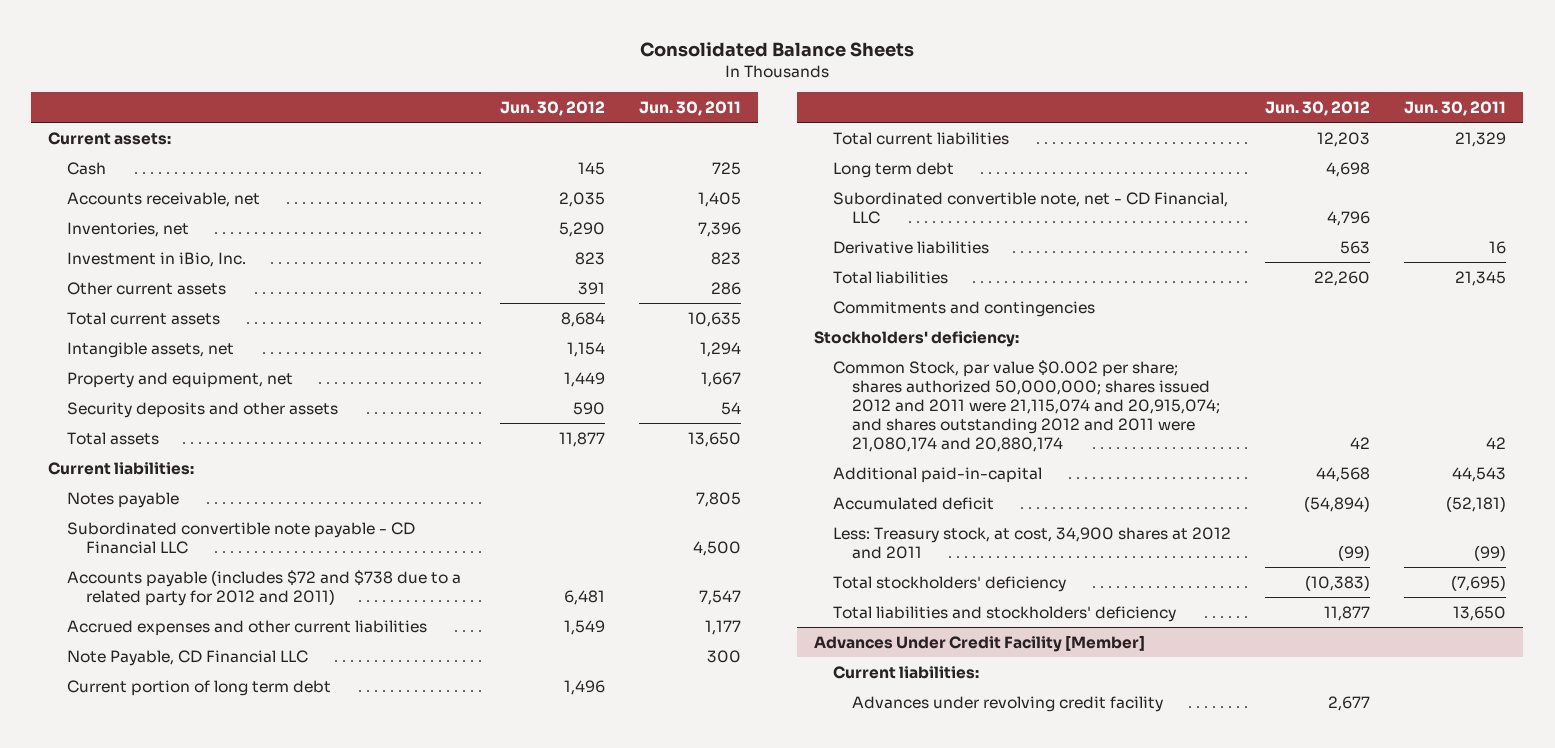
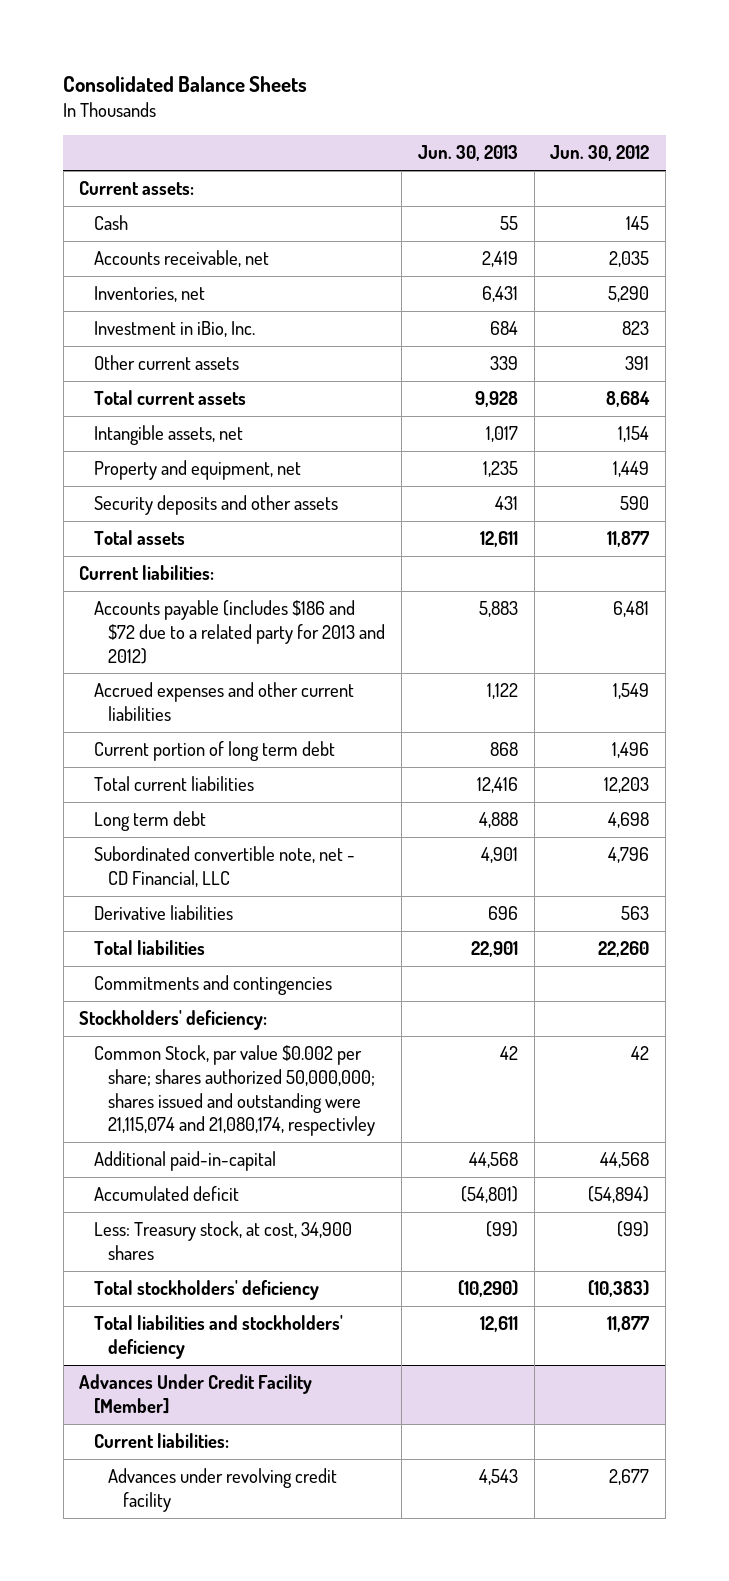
[638,101,741,117] Jun. 30, 2011 -> none
none -> [417,145,518,162] Jun. 30, 2013
[67,491,180,508] Notes payable -> none
[67,521,416,554] Subordinated convertible note payable - CD Financial LLC -> none
[67,569,462,606] Accounts payable (includes $72 and $738 due to a related party for 2012 and 2011) -> [93,600,386,664] Accounts payable (includes $186 and $72 due to a related party for 2013 and 2012)
[67,649,309,666] Note Payable, CD Financial LLC -> none
[833,359,1221,452] Common Stock, par value $0.002 per share; shares authorized 50,000,000; shares issued 2012 and 2011 were 21,115,074 and 20,915,074; and shares outstanding 2012 and 2011 were 21,080,174 and 20,880,174 -> [93,1045,376,1137] Common Stock, par value $0.002 per share; shares authorized 50,000,000; shares issued and outstanding were 21,115,074 and 21,080,174, respectivley
[833,526,1232,559] Less: Treasury stock, at cost, 34,900 shares at 2012 and 2011 -> [93,1221,352,1260] Less: Treasury stock, at cost, 34,900 shares

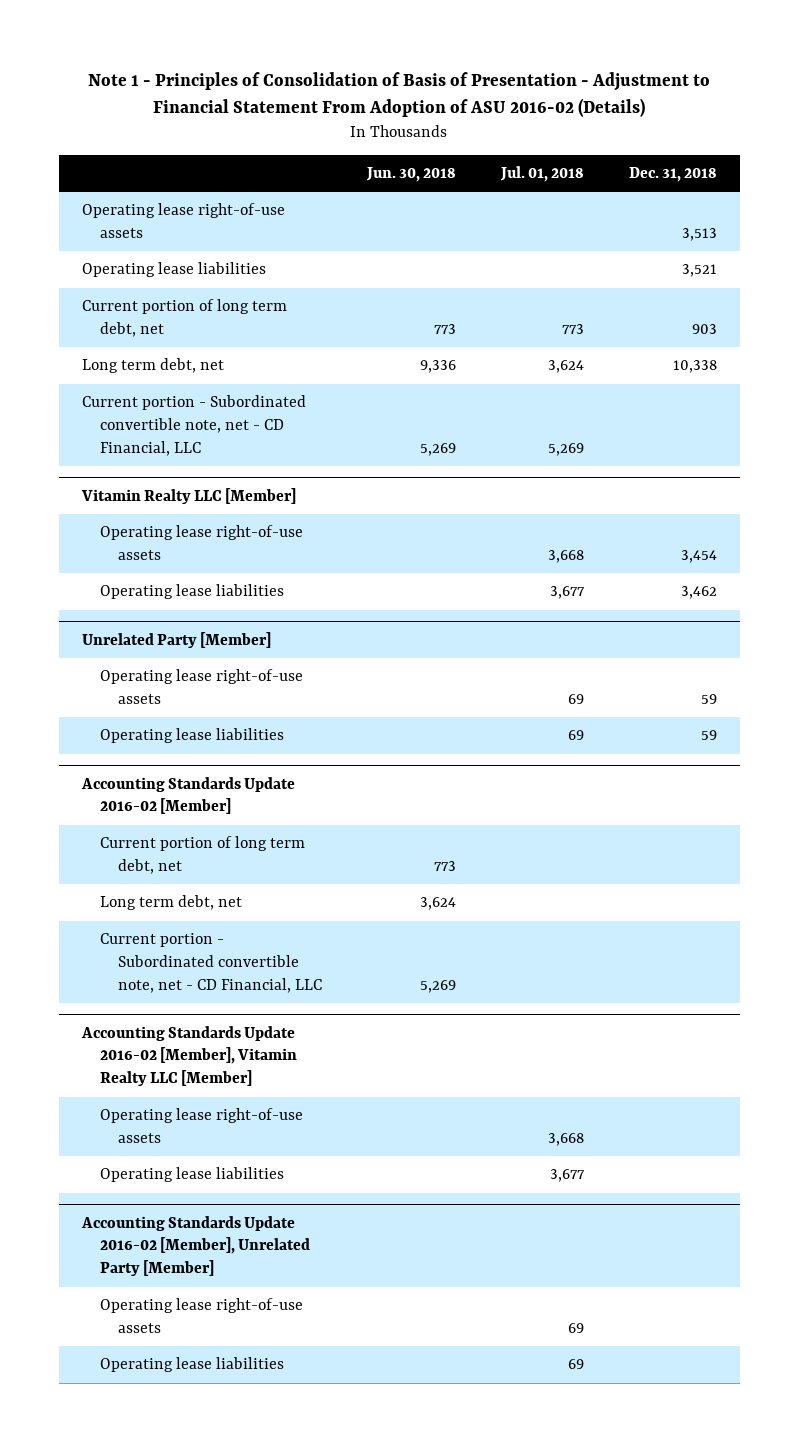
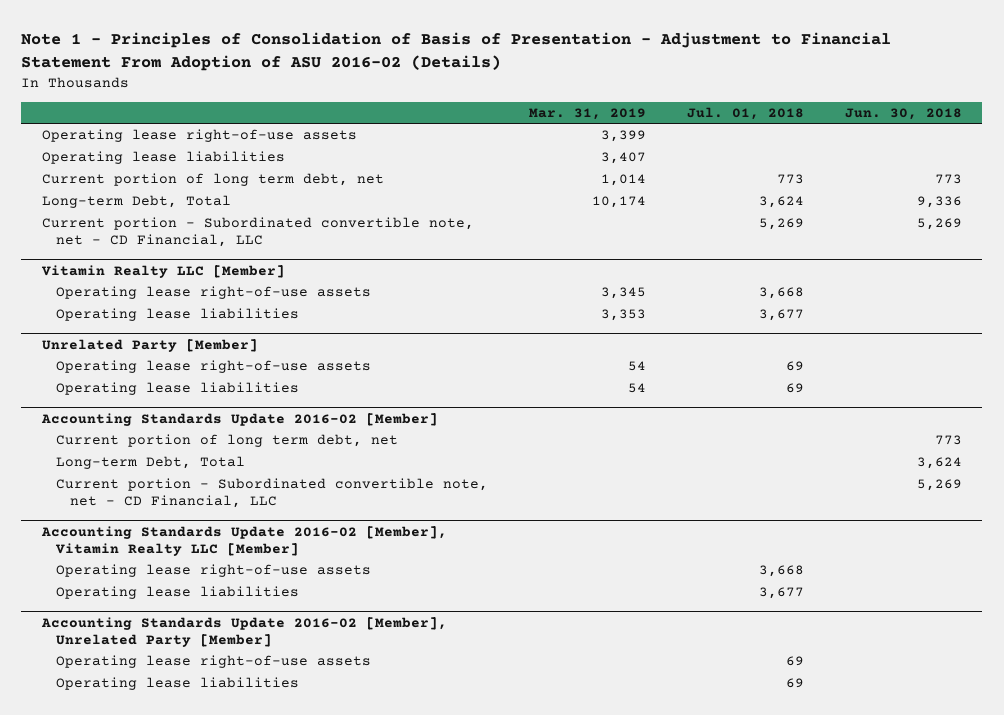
[629,166,718,182] Dec. 31, 2018 -> none
none -> [528,107,646,120] Mar. 31, 2019
[81,358,224,374] Long term debt, net -> [41,195,231,209] Long-term Debt, Total
[99,895,242,911] Long term debt, net -> [55,456,245,470] Long-term Debt, Total

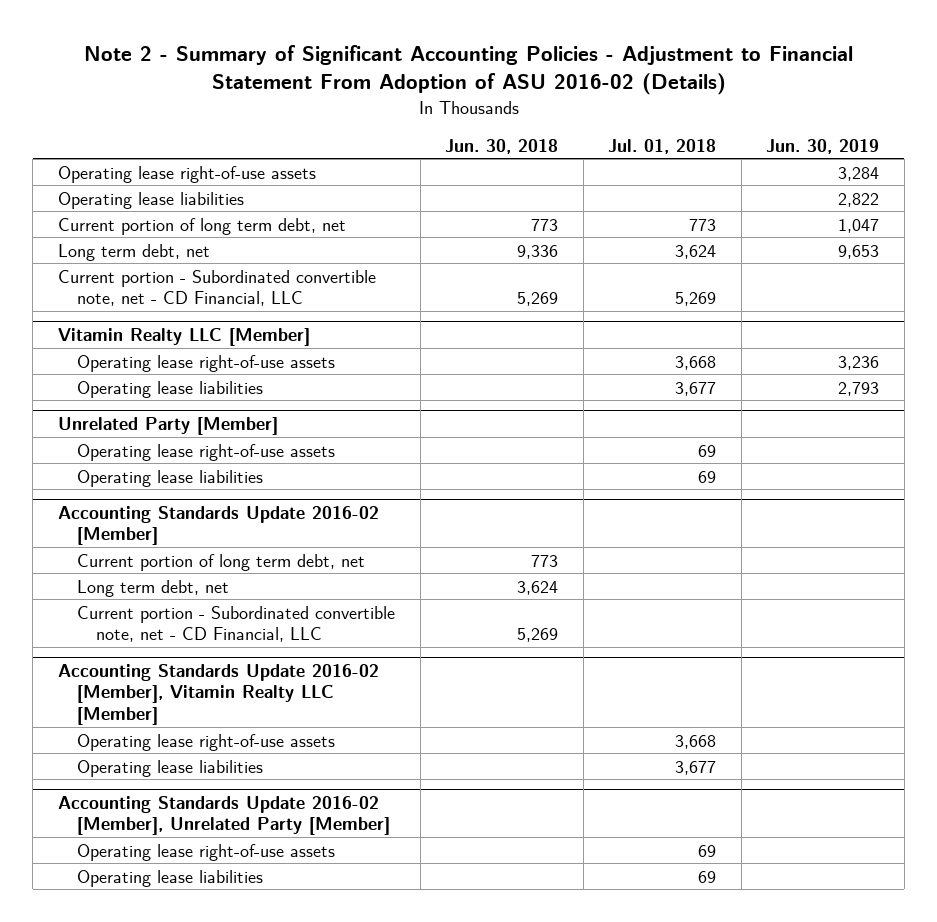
[21,32,892,72] Note 1 - Principles of Consolidation of Basis of Presentation - Adjustment to Financial Statement From Adoption of ASU 2016-02 (Details) -> [83,45,853,96] Note 2 - Summary of Significant Accounting Policies - Adjustment to Financial Statement From Adoption of ASU 2016-02 (Details)
[528,107,646,120] Mar. 31, 2019 -> none
none -> [766,138,880,154] Jun. 30, 2019
[41,195,231,209] Long-term Debt, Total -> [57,243,210,261] Long term debt, net
[55,456,245,470] Long-term Debt, Total -> [77,579,230,597] Long term debt, net

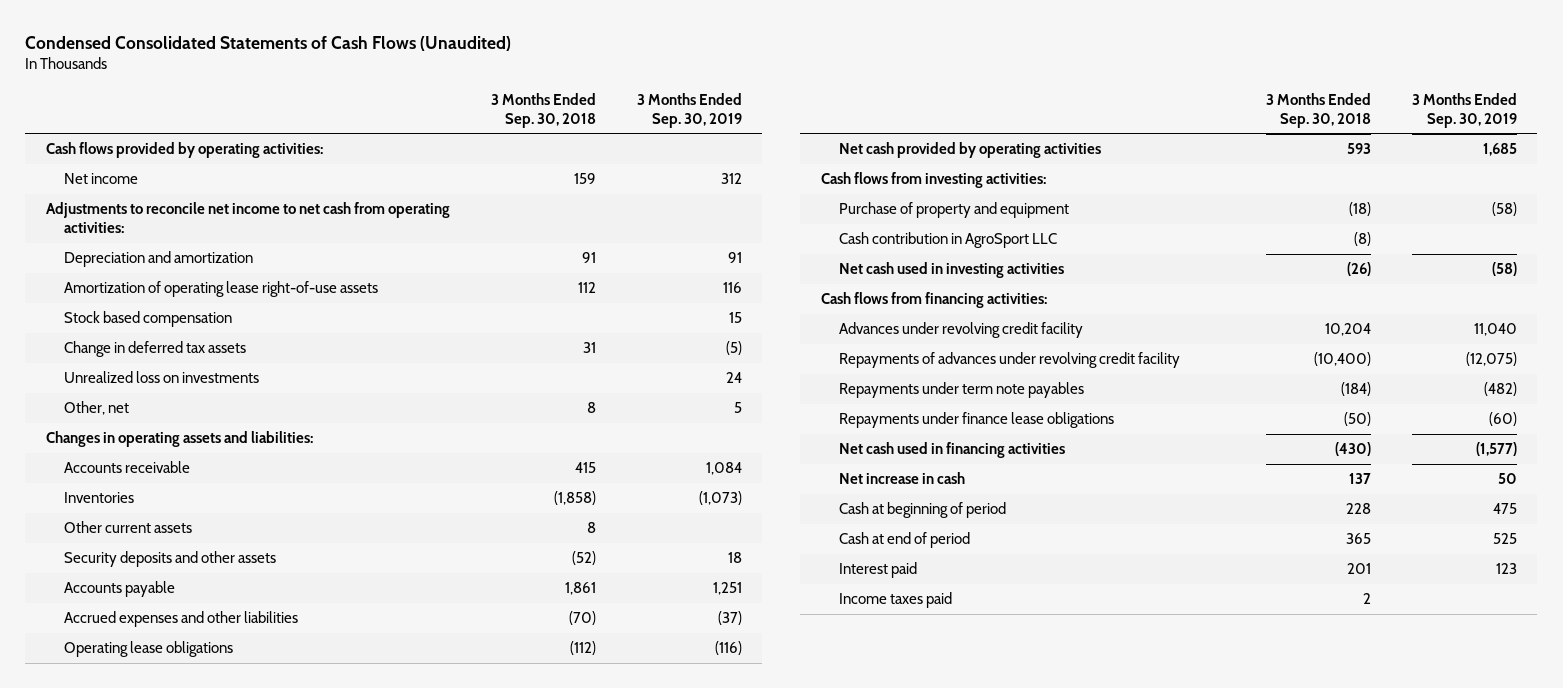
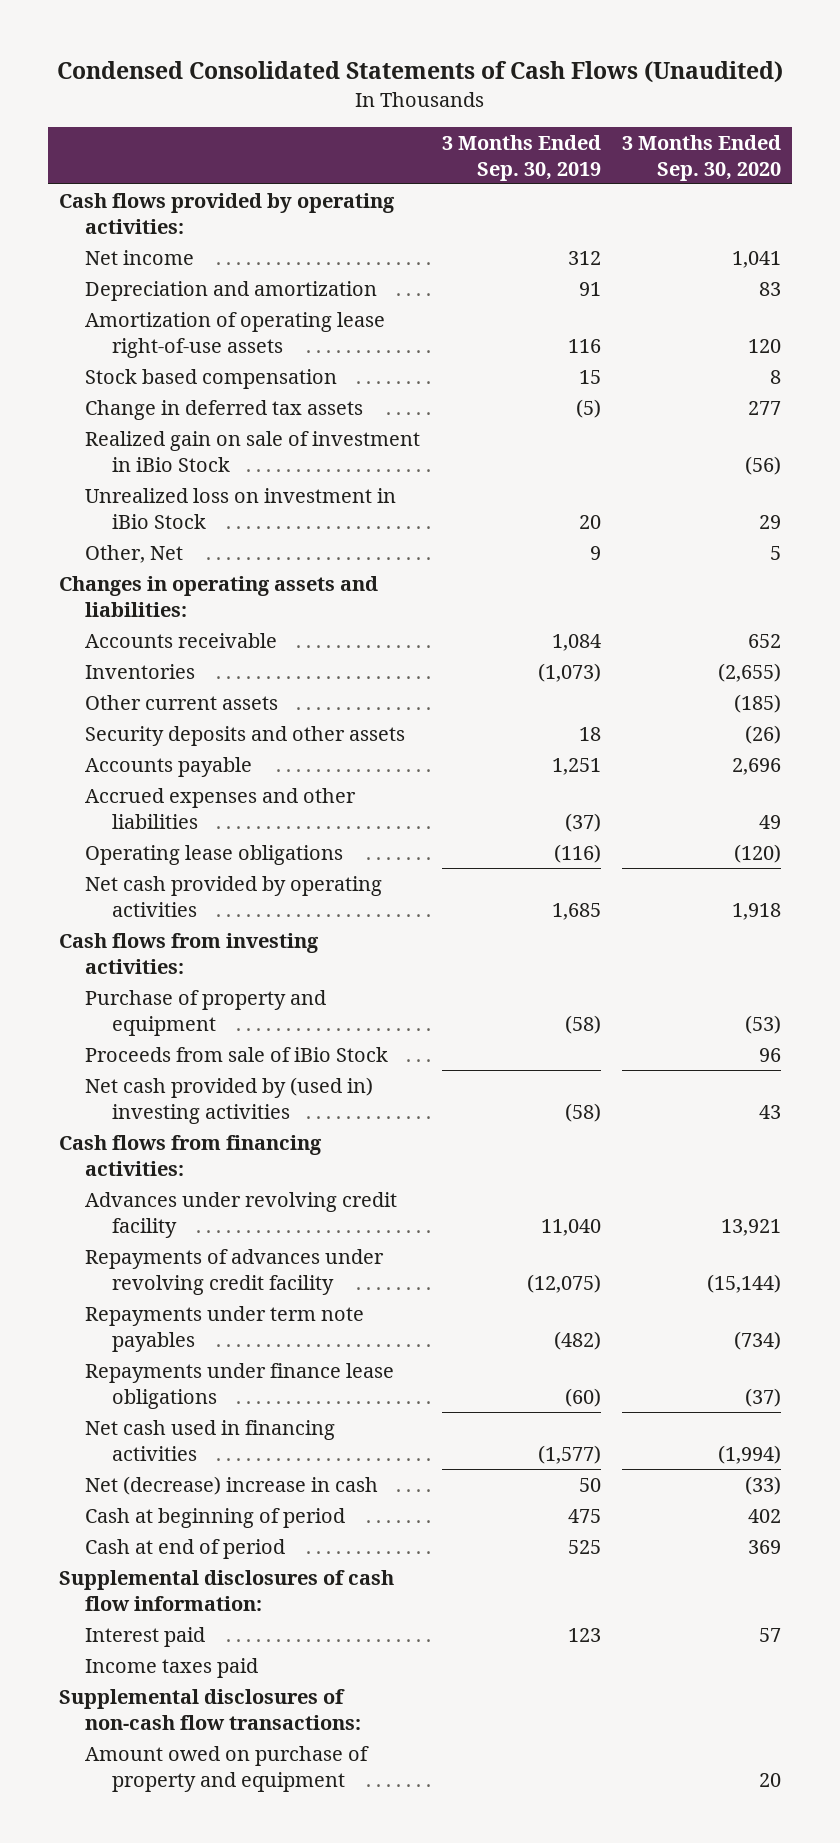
[490,92,596,128] 3 Months Ended Sep. 30, 2018 -> none
none -> [622,134,782,181] 3 Months Ended Sep. 30, 2020
[45,202,450,234] Adjustments to reconcile net income to net cash from operating activities: -> none
none -> [85,430,421,472] Realized gain on sale of investment in iBio Stock
[63,371,259,384] Unrealized loss on investments -> [85,487,397,529] Unrealized loss on investment in iBio Stock
[725,372,742,384] 24 -> [578,514,601,529] 20
[63,401,129,416] Other, net -> [85,544,184,563] Other, Net
[733,402,742,414] 5 -> [589,545,601,560] 9
[838,232,1057,249] Cash contribution in AgroSport LLC -> none
none -> [85,1046,389,1062] Proceeds from sale of iBio Stock
[838,262,1064,279] Net cash used in investing activities -> [85,1076,374,1124] Net cash provided by (used in) investing activities
[838,472,965,485] Net increase in cash -> [85,1475,379,1495] Net (decrease) increase in cash
none -> [59,1569,395,1611] Supplemental disclosures of cash flow information:
none -> [59,1688,362,1730] Supplemental disclosures of non-cash flow transactions:
none -> [85,1745,370,1792] Amount owed on purchase of property and equipment

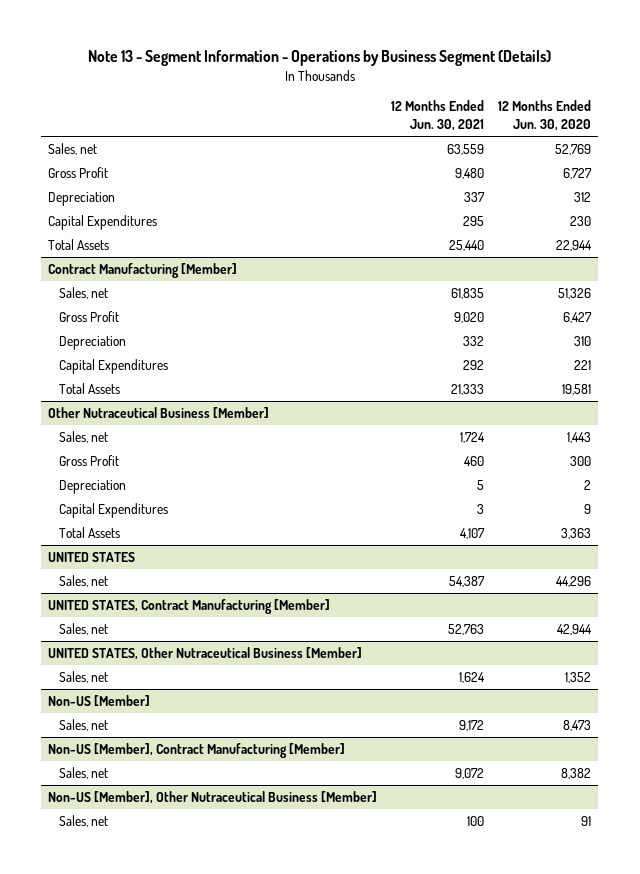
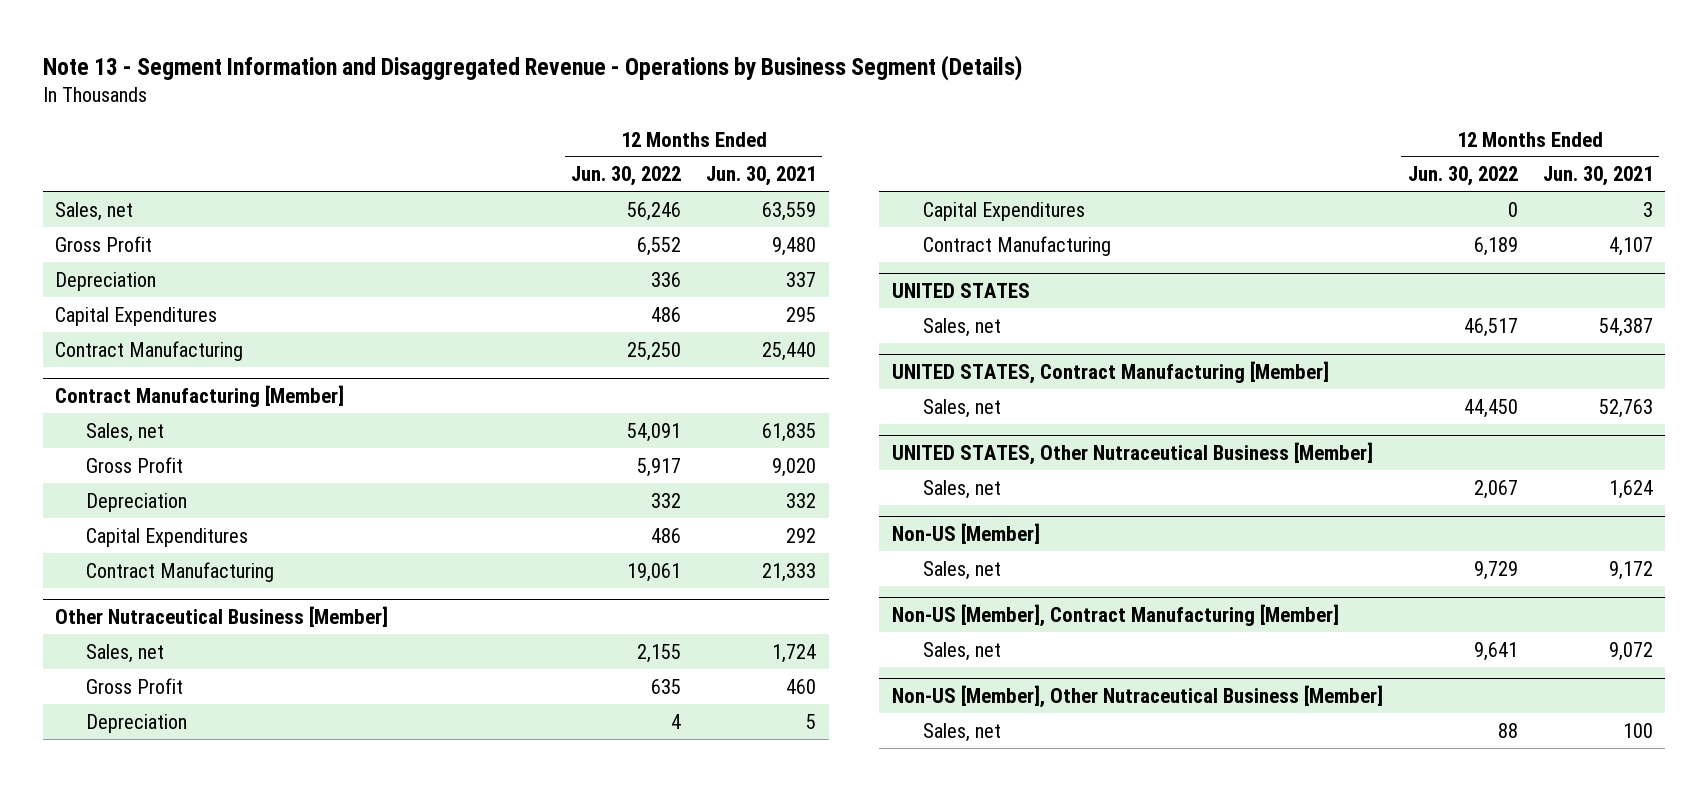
[87,50,551,67] Note 13 - Segment Information - Operations by Business Segment (Details) -> [43,54,1023,81] Note 13 - Segment Information and Disaggregated Revenue - Operations by Business Segment (Details)
[498,100,592,131] 12 Months Ended Jun. 30, 2020 -> none
none -> [571,166,682,187] Jun. 30, 2022
[48,239,110,251] Total Assets -> [55,340,244,361] Contract Manufacturing
[59,383,121,395] Total Assets -> [86,561,275,582] Contract Manufacturing
[59,527,121,539] Total Assets -> [922,235,1111,256] Contract Manufacturing

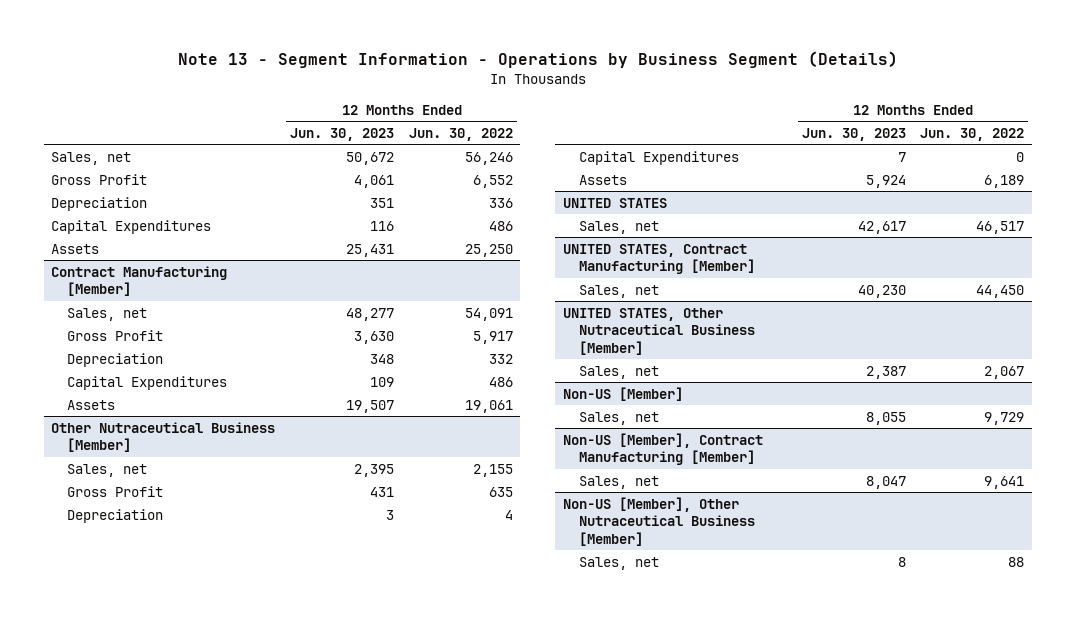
[43,54,1023,81] Note 13 - Segment Information and Disaggregated Revenue - Operations by Business Segment (Details) -> [177,51,898,69] Note 13 - Segment Information - Operations by Business Segment (Details)
[706,166,817,187] Jun. 30, 2021 -> none
none -> [290,127,395,141] Jun. 30, 2023
[55,340,244,361] Contract Manufacturing -> [51,243,100,254] Assets
[86,561,275,582] Contract Manufacturing -> [67,399,116,410] Assets
[922,235,1111,256] Contract Manufacturing -> [578,174,627,185] Assets

